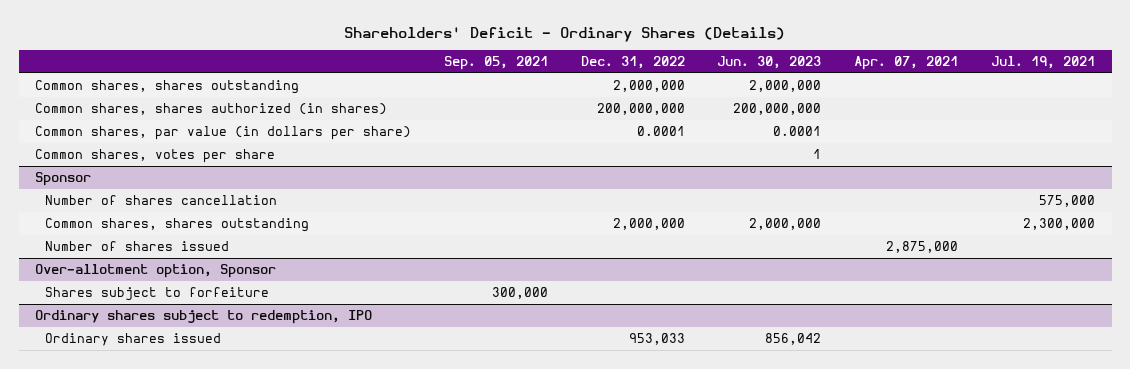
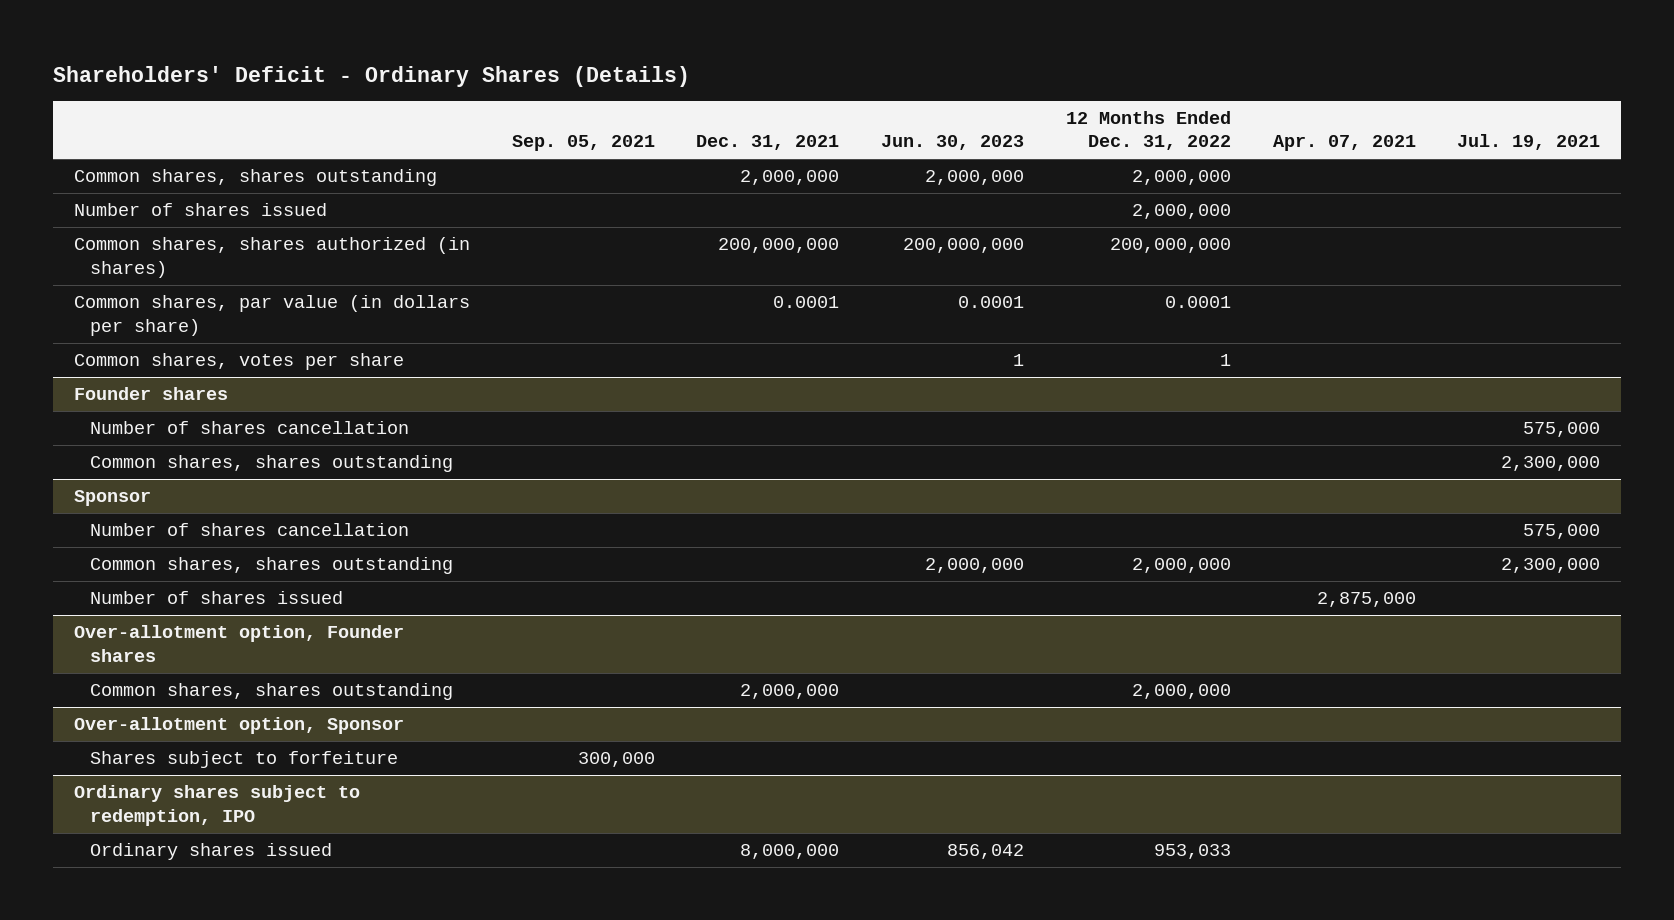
[580,55,685,69] Dec. 31, 2022 -> none
none -> [696,135,840,151] Dec. 31, 2021
none -> [1065,110,1231,151] 12 Months Ended Dec. 31, 2022
none -> [74,203,328,217] Number of shares issued
none -> [74,387,229,401] Founder shares
none -> [89,421,409,435] Number of shares cancellation
none -> [89,455,453,473] Common shares, shares outstanding
none -> [74,625,405,662] Over-allotment option, Founder shares
none -> [89,683,453,701] Common shares, shares outstanding

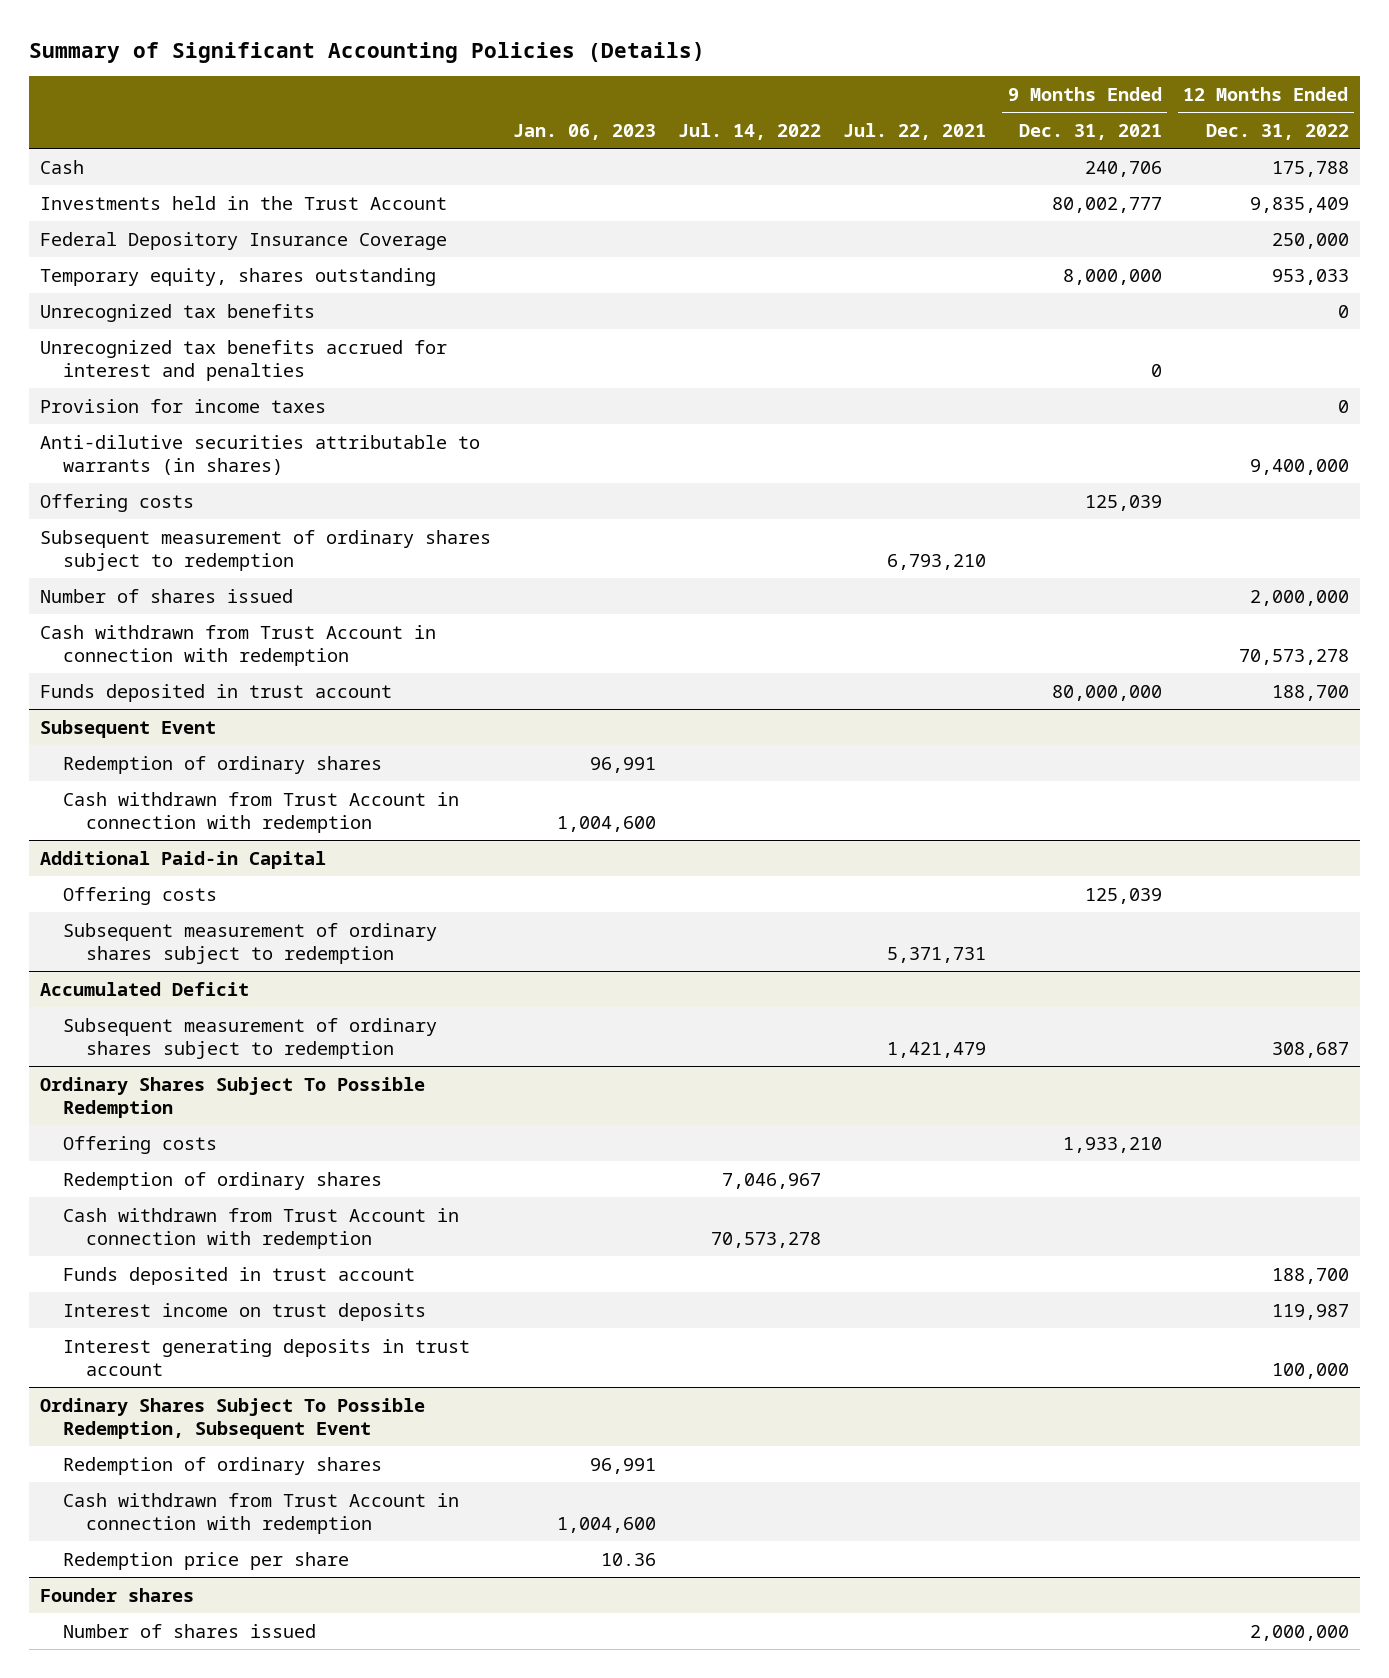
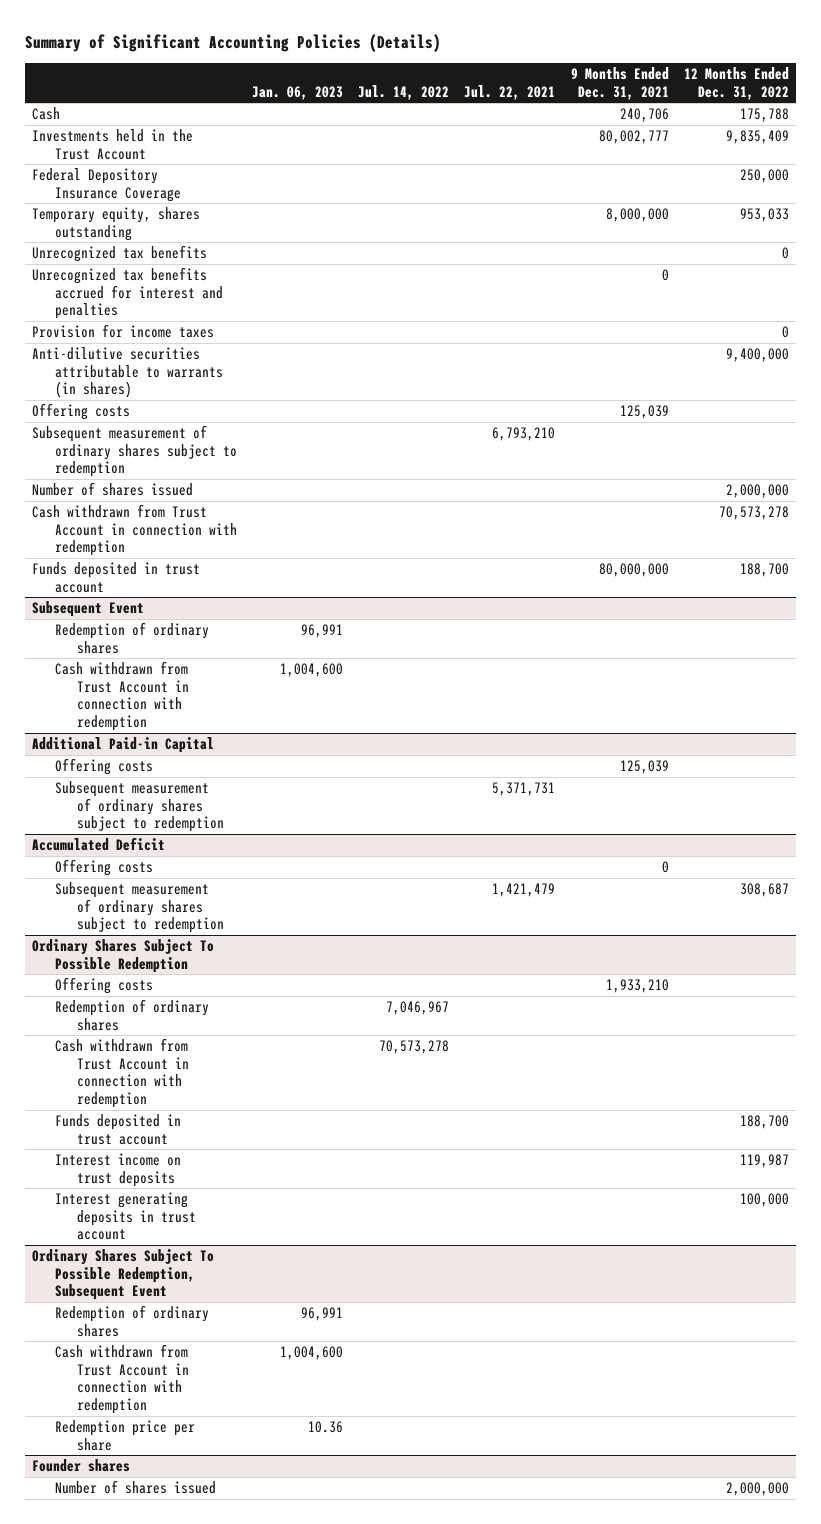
none -> [54,859,153,877] Offering costs

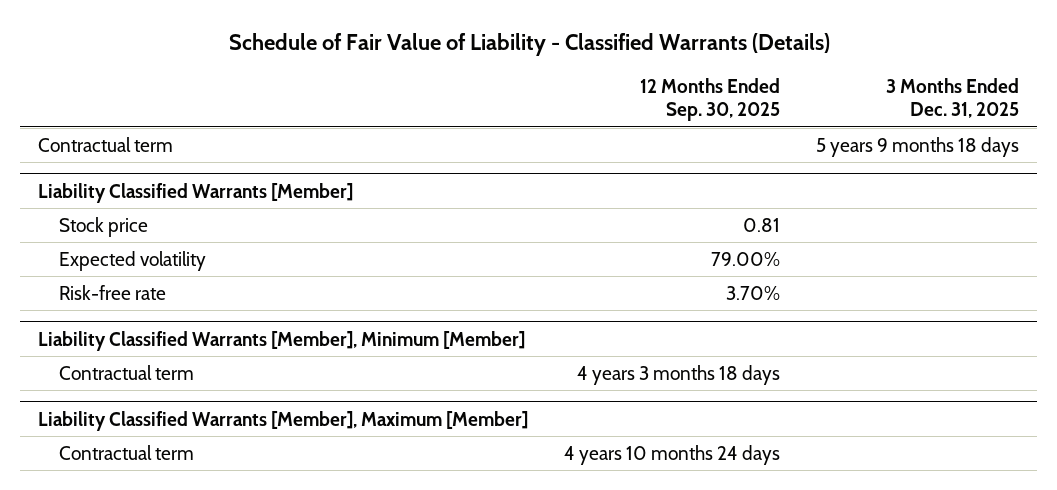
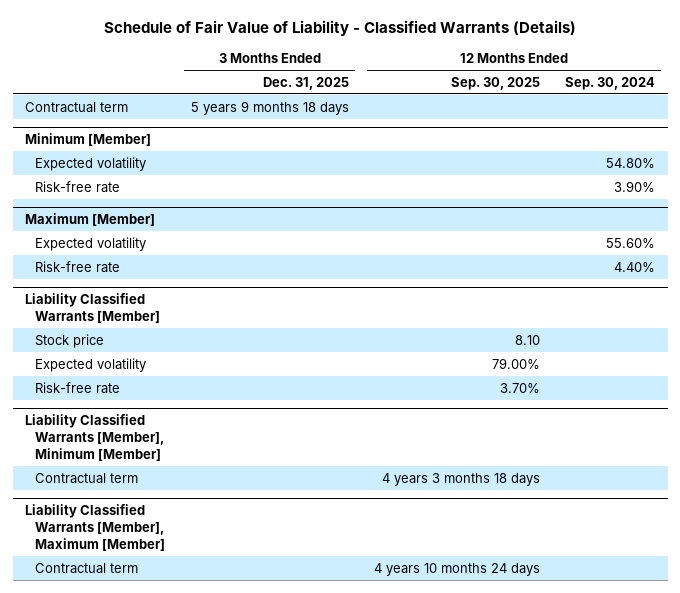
none -> [565,76,656,90] Sep. 30, 2024
none -> [25,133,152,147] Minimum [Member]
none -> [35,156,147,171] Expected volatility
none -> [35,180,121,193] Risk-free rate
none -> [25,213,156,227] Maximum [Member]
none -> [35,236,147,251] Expected volatility
none -> [35,260,121,273] Risk-free rate
[743,217,781,232] 0.81 -> [514,334,540,345] 8.10

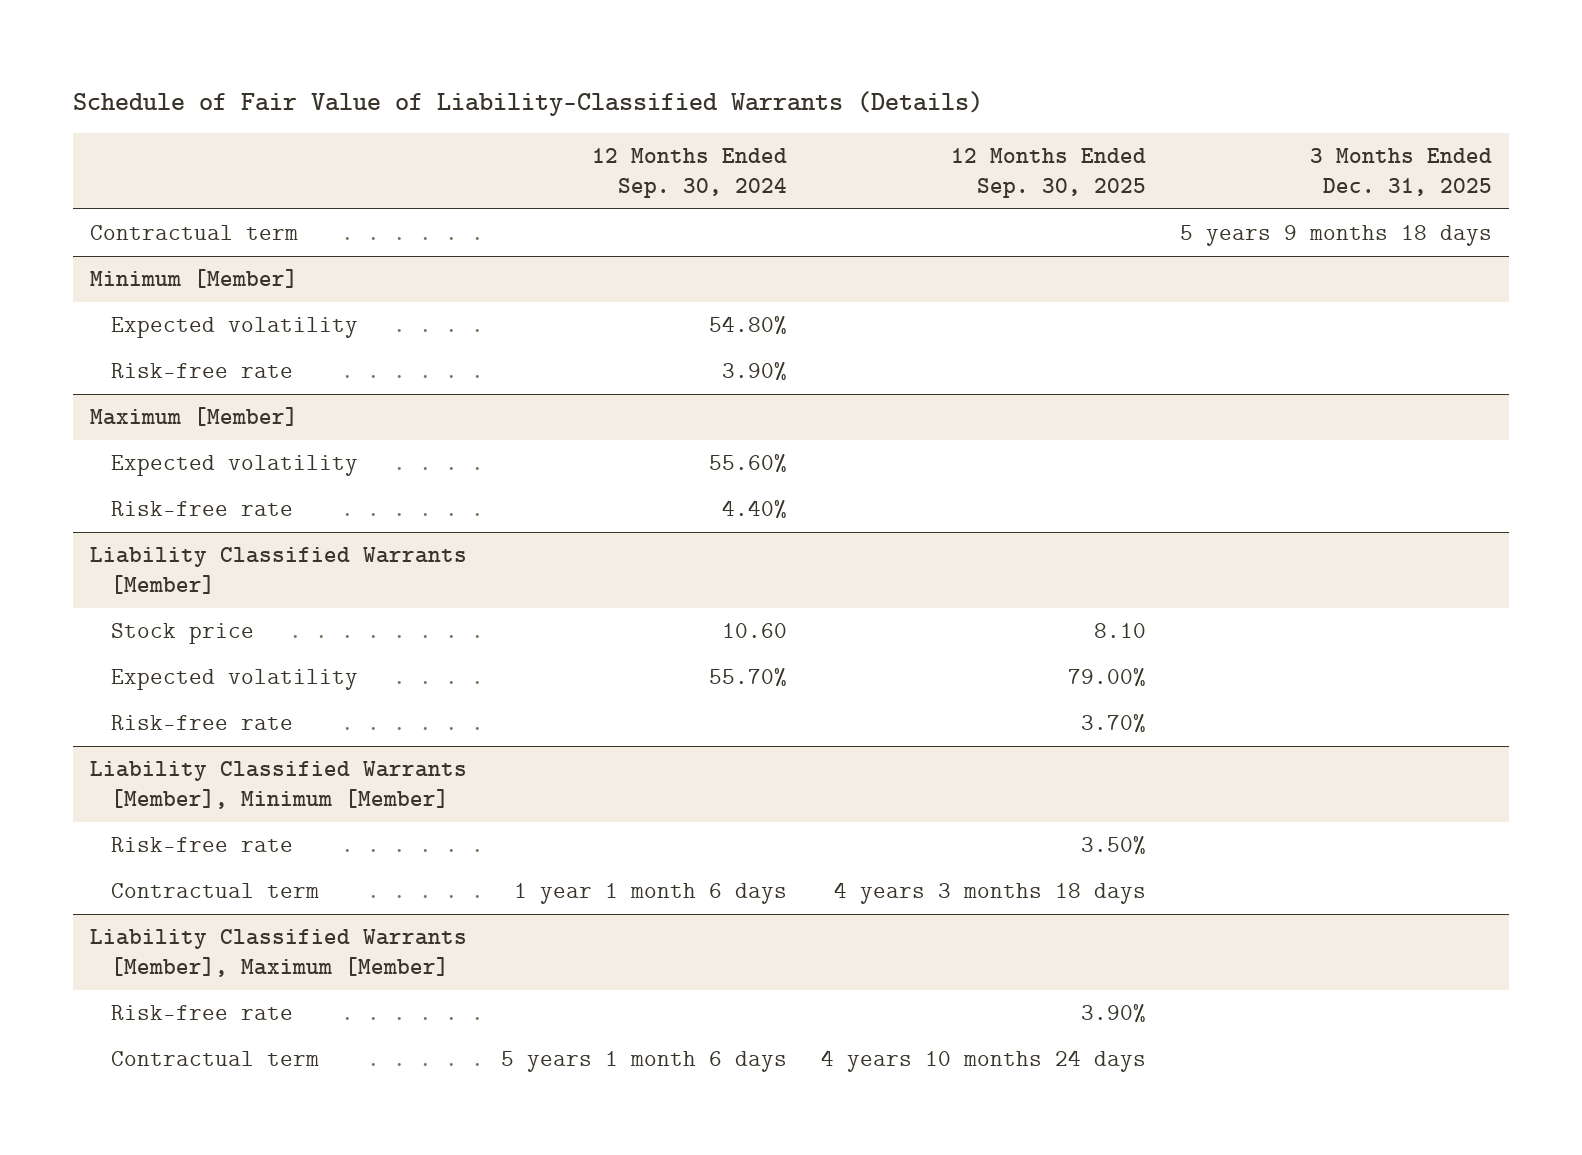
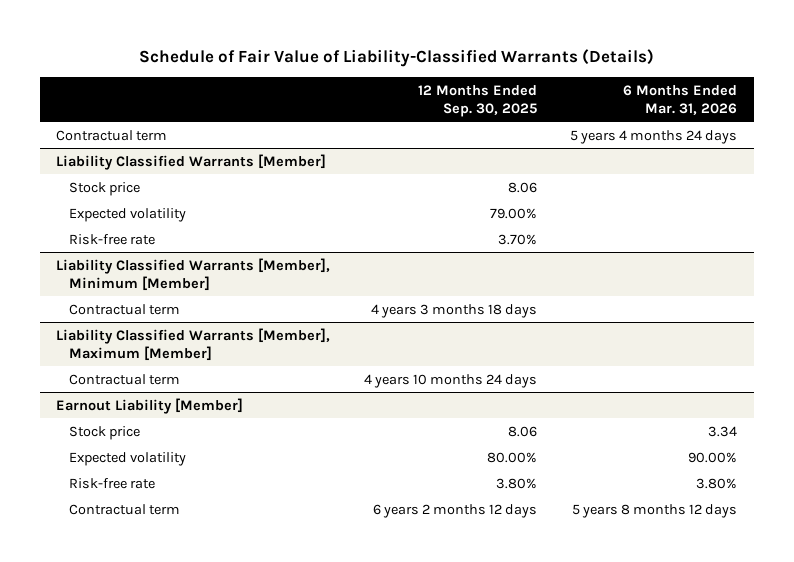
[592,148,788,199] 12 Months Ended Sep. 30, 2024 -> none
[1310,148,1493,197] 3 Months Ended Dec. 31, 2025 -> none
none -> [623,84,738,115] 6 Months Ended Mar. 31, 2026
[90,269,299,289] Minimum [Member] -> none
[110,317,358,339] Expected volatility -> none
[110,363,293,379] Risk-free rate -> none
[90,407,299,427] Maximum [Member] -> none
[110,455,358,477] Expected volatility -> none
[110,501,293,517] Risk-free rate -> none
[1094,623,1147,639] 8.10 -> [507,181,537,193] 8.06
[110,837,293,853] Risk-free rate -> none
[110,1005,293,1021] Risk-free rate -> none
none -> [56,397,244,414] Earnout Liability [Member]
none -> [69,425,141,440] Stock price
none -> [69,451,187,466] Expected volatility
none -> [69,477,156,489] Risk-free rate
none -> [69,503,181,515] Contractual term

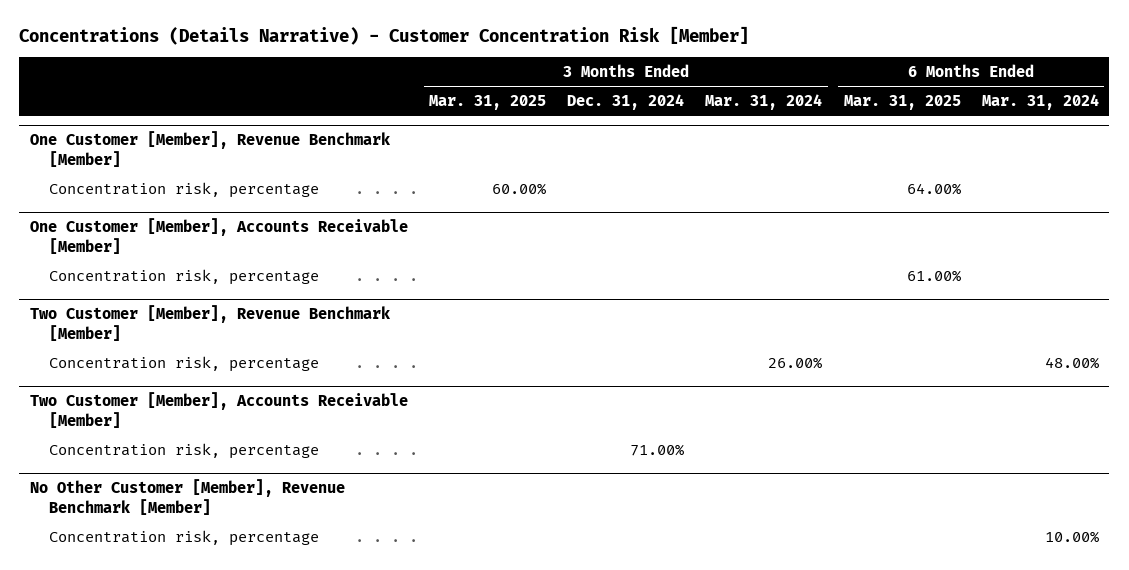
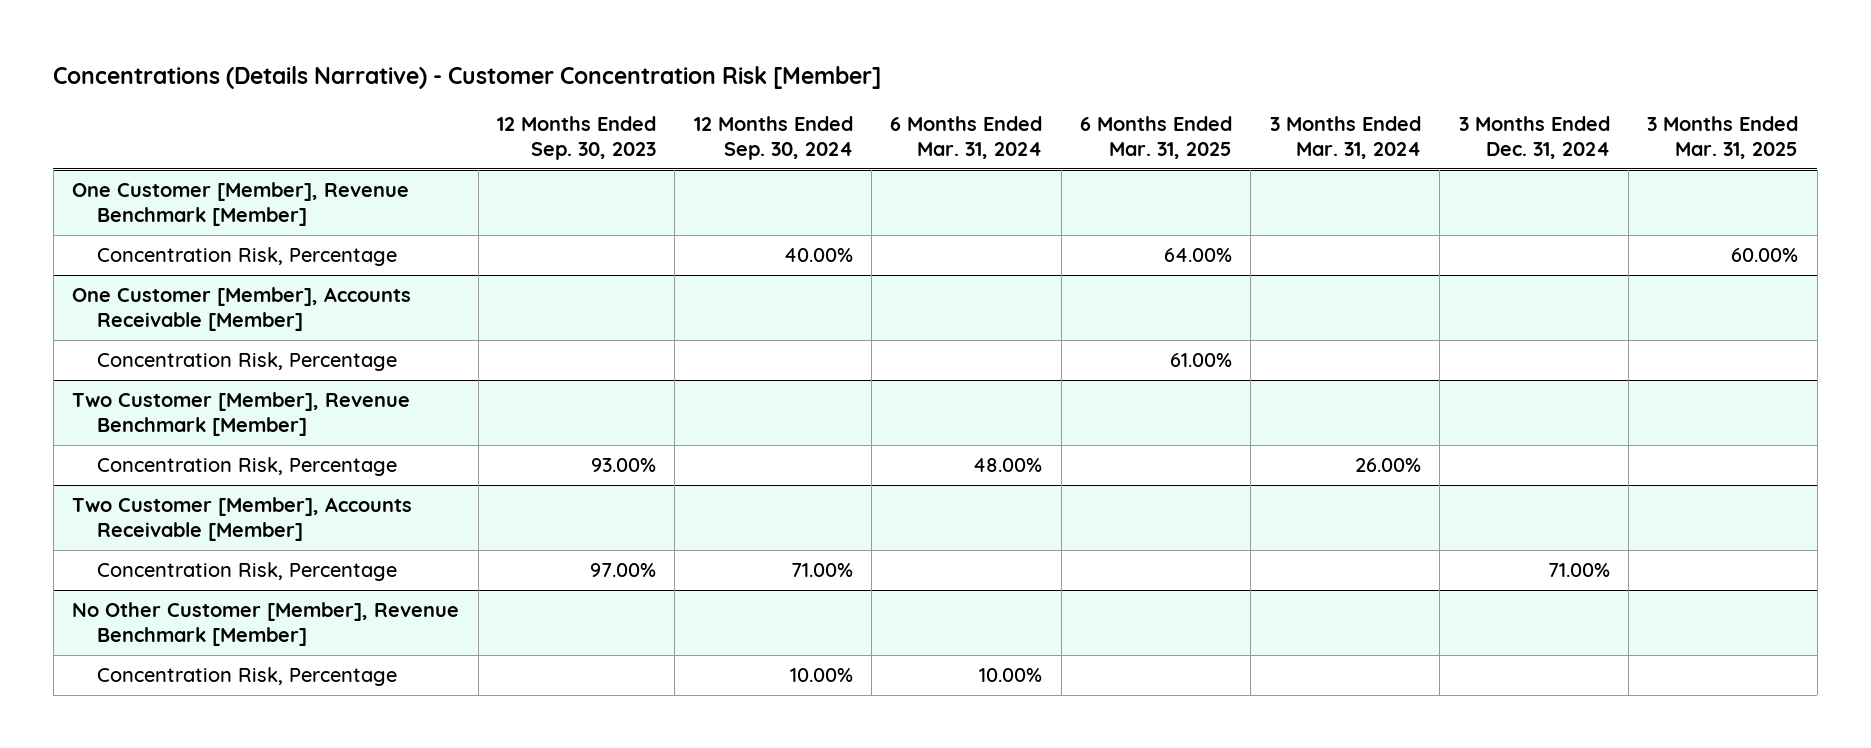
none -> [496,116,656,160] 12 Months Ended Sep. 30, 2023
none -> [693,116,853,160] 12 Months Ended Sep. 30, 2024
[49,181,320,198] Concentration risk, percentage -> [97,247,398,267] Concentration Risk, Percentage
[49,268,320,285] Concentration risk, percentage -> [97,352,398,372] Concentration Risk, Percentage
[49,355,320,372] Concentration risk, percentage -> [97,457,398,477] Concentration Risk, Percentage
[49,442,320,459] Concentration risk, percentage -> [97,562,398,582] Concentration Risk, Percentage
[49,529,320,546] Concentration risk, percentage -> [97,667,398,687] Concentration Risk, Percentage

